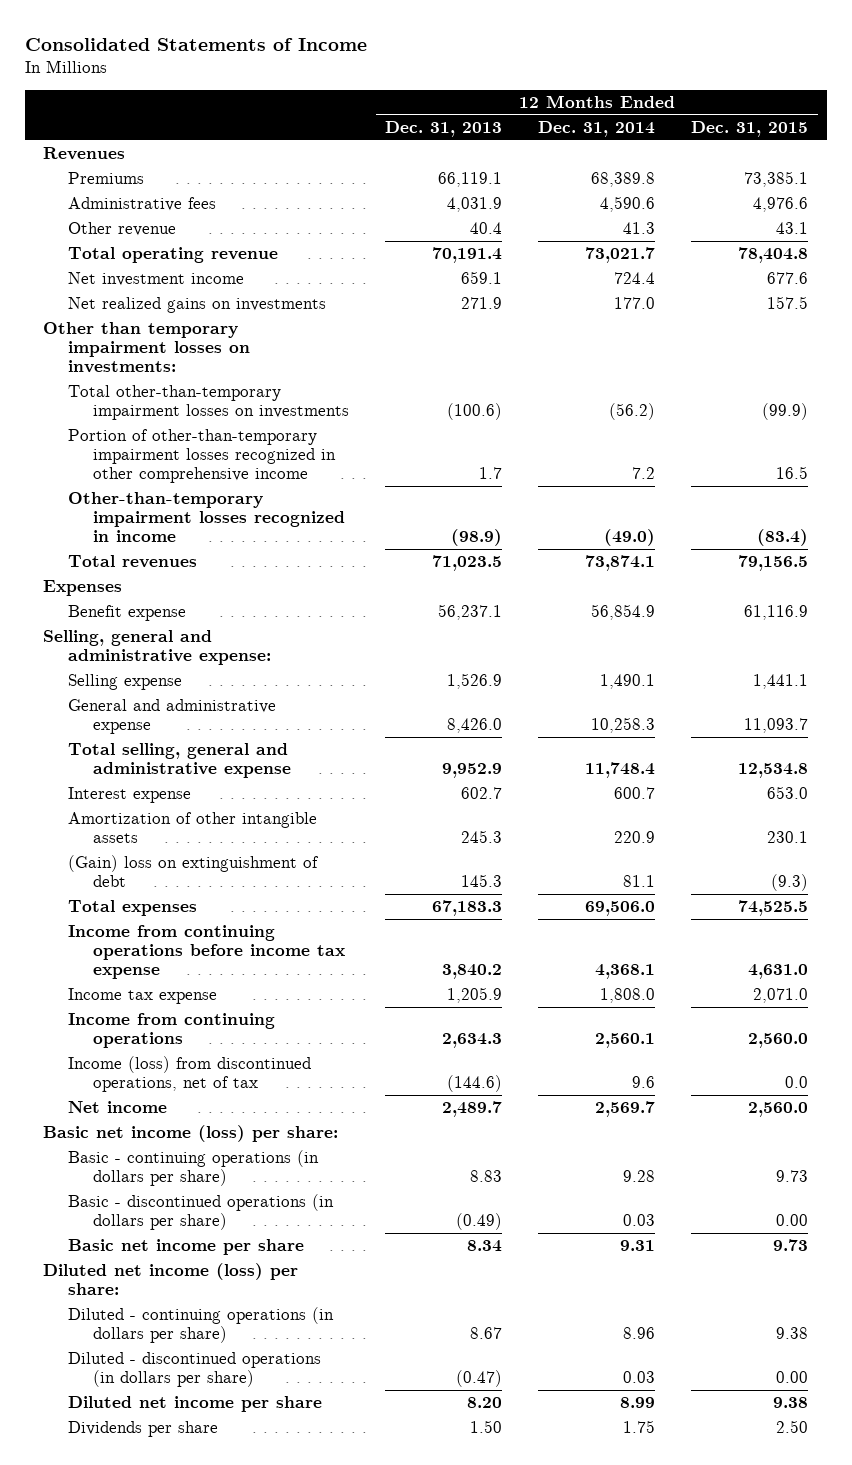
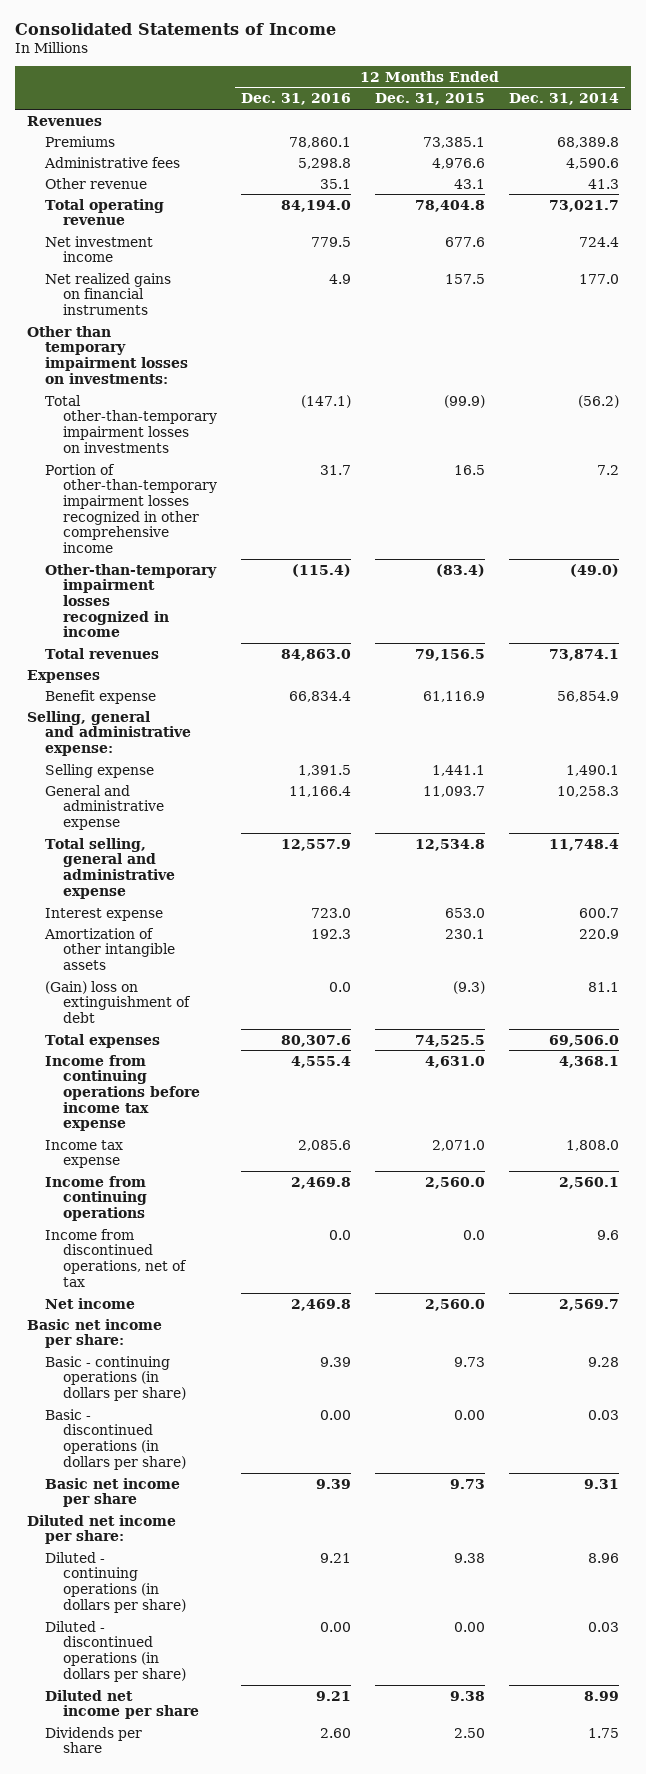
[385,120,503,137] Dec. 31, 2013 -> none
none -> [241,93,352,106] Dec. 31, 2016
[68,297,327,314] Net realized gains on investments -> [44,272,171,315] Net realized gains on financial instruments
[68,1056,312,1093] Income (loss) from discontinued operations, net of tax -> [44,1228,188,1287] Income from discontinued operations, net of tax
[43,1125,339,1143] Basic net income (loss) per share: -> [26,1318,162,1349] Basic net income per share:
[43,1263,299,1296] Diluted net income (loss) per share: -> [26,1514,176,1545] Diluted net income per share:

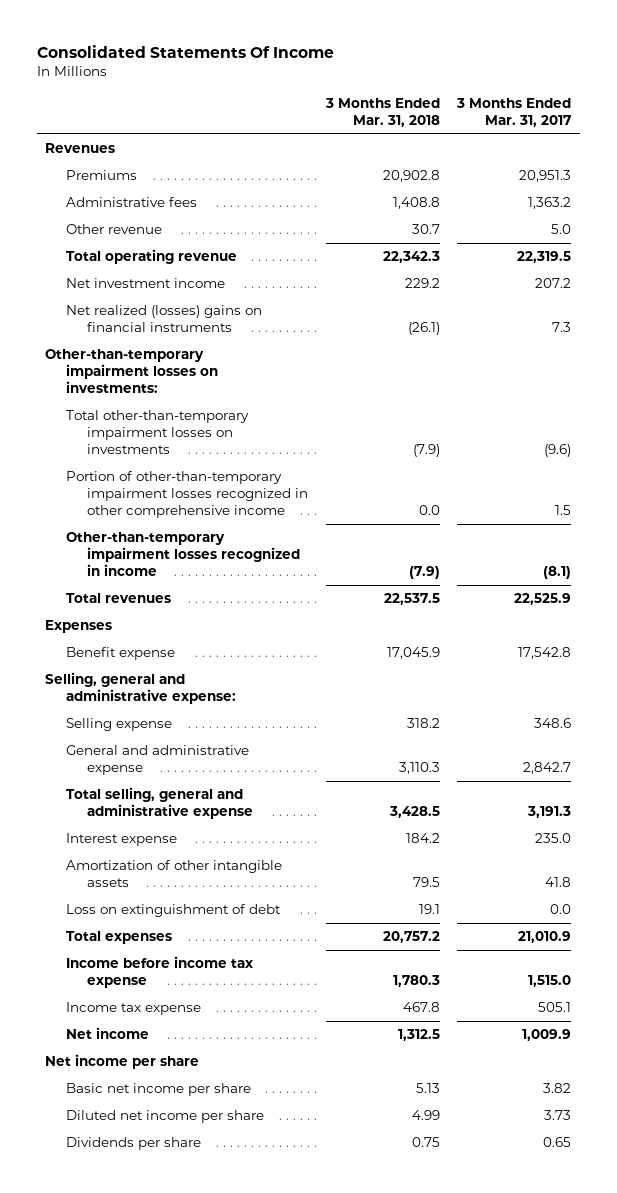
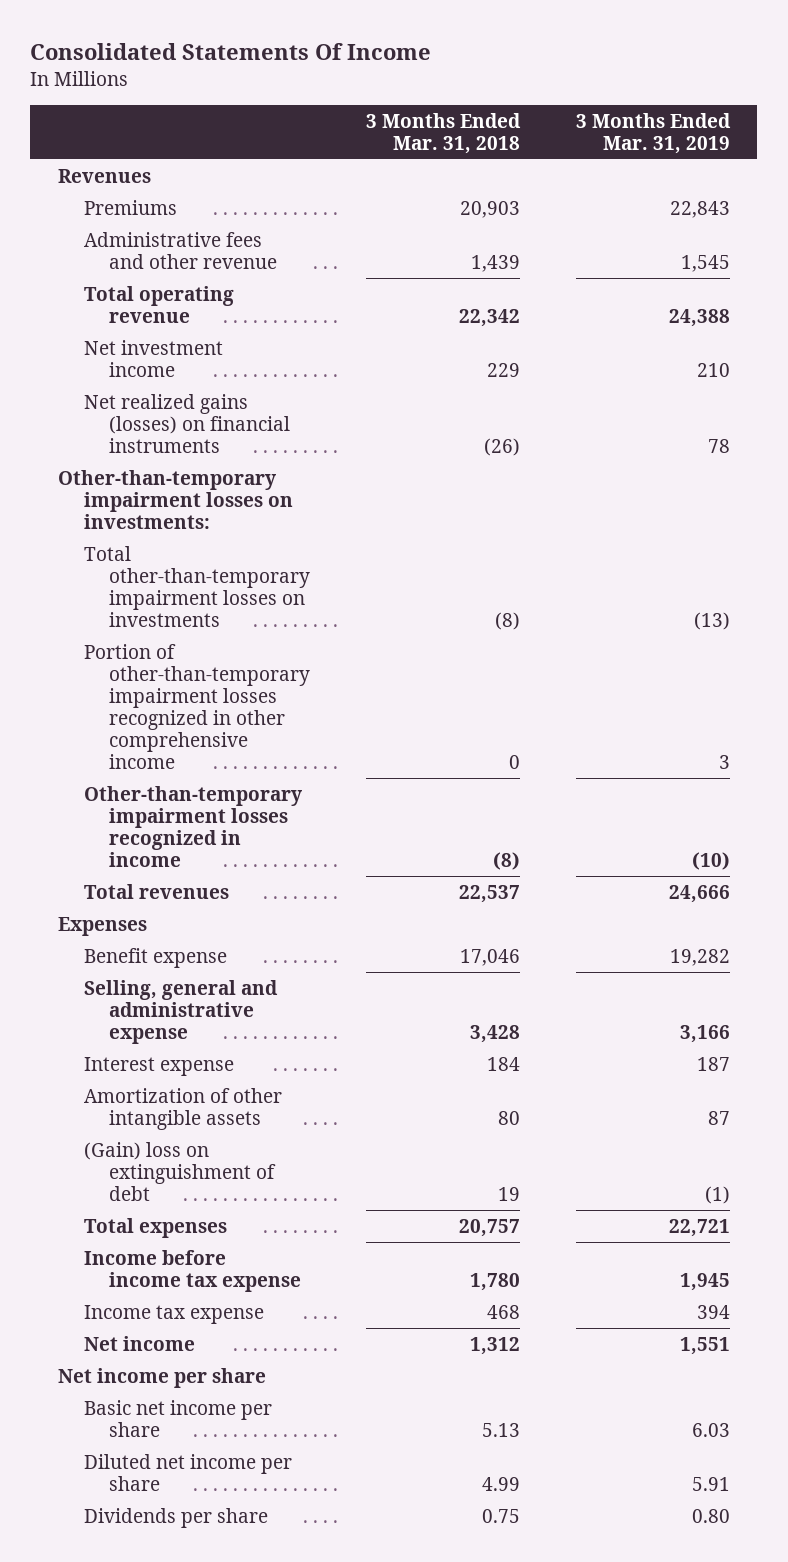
[456,97,572,127] 3 Months Ended Mar. 31, 2017 -> none
none -> [575,112,731,154] 3 Months Ended Mar. 31, 2019
[66,197,198,208] Administrative fees -> none
[382,170,440,183] 20,902.8 -> [459,200,520,218] 20,903
[66,224,163,235] Other revenue -> [83,231,278,269] Administrative fees and other revenue
[411,224,440,235] 30.7 -> [470,254,520,272] 1,439
[382,251,440,264] 22,342.3 -> [458,308,520,327] 22,342
[404,278,440,289] 229.2 -> [486,362,520,377] 229
[66,305,263,333] Net realized (losses) gains on financial instruments -> [83,393,291,454] Net realized gains (losses) on financial instruments
[407,322,440,336] (26.1) -> [483,438,520,457] (26)
[412,444,440,458] (7.9) -> [494,612,520,631] (8)
[418,505,440,516] 0.0 -> [508,755,520,770] 0
[408,566,440,580] (7.9) -> [492,852,520,871] (8)
[383,593,440,606] 22,537.5 -> [458,884,520,903] 22,537
[45,672,237,705] Selling, general and administrative expense: -> none
[66,718,173,732] Selling expense -> none
[66,745,250,776] General and administrative expense -> none
[386,647,440,660] 17,045.9 -> [459,948,520,966] 17,046
[66,787,253,820] Total selling, general and administrative expense -> [83,979,278,1045] Selling, general and administrative expense
[388,806,440,819] 3,428.5 -> [469,1025,520,1044] 3,428
[405,833,440,844] 184.2 -> [486,1056,520,1071] 184
[412,877,440,888] 79.5 -> [497,1110,520,1125] 80
[66,904,282,918] Loss on extinguishment of debt -> [83,1141,277,1202] (Gain) loss on extinguishment of debt
[418,904,440,915] 19.1 -> [497,1187,520,1202] 19
[382,931,440,944] 20,757.2 -> [458,1218,520,1237] 20,757
[392,975,440,988] 1,780.3 -> [469,1272,520,1291] 1,780
[402,1002,440,1013] 467.8 -> [486,1304,520,1319] 468
[397,1029,440,1042] 1,312.5 -> [469,1336,520,1355] 1,312

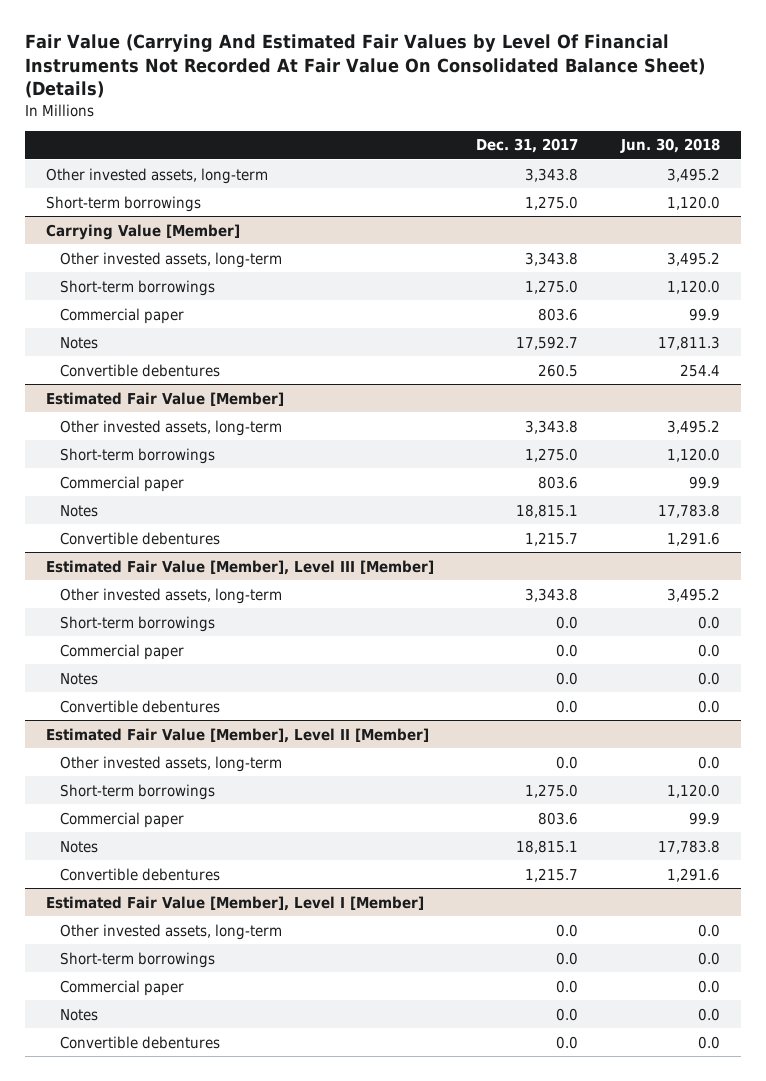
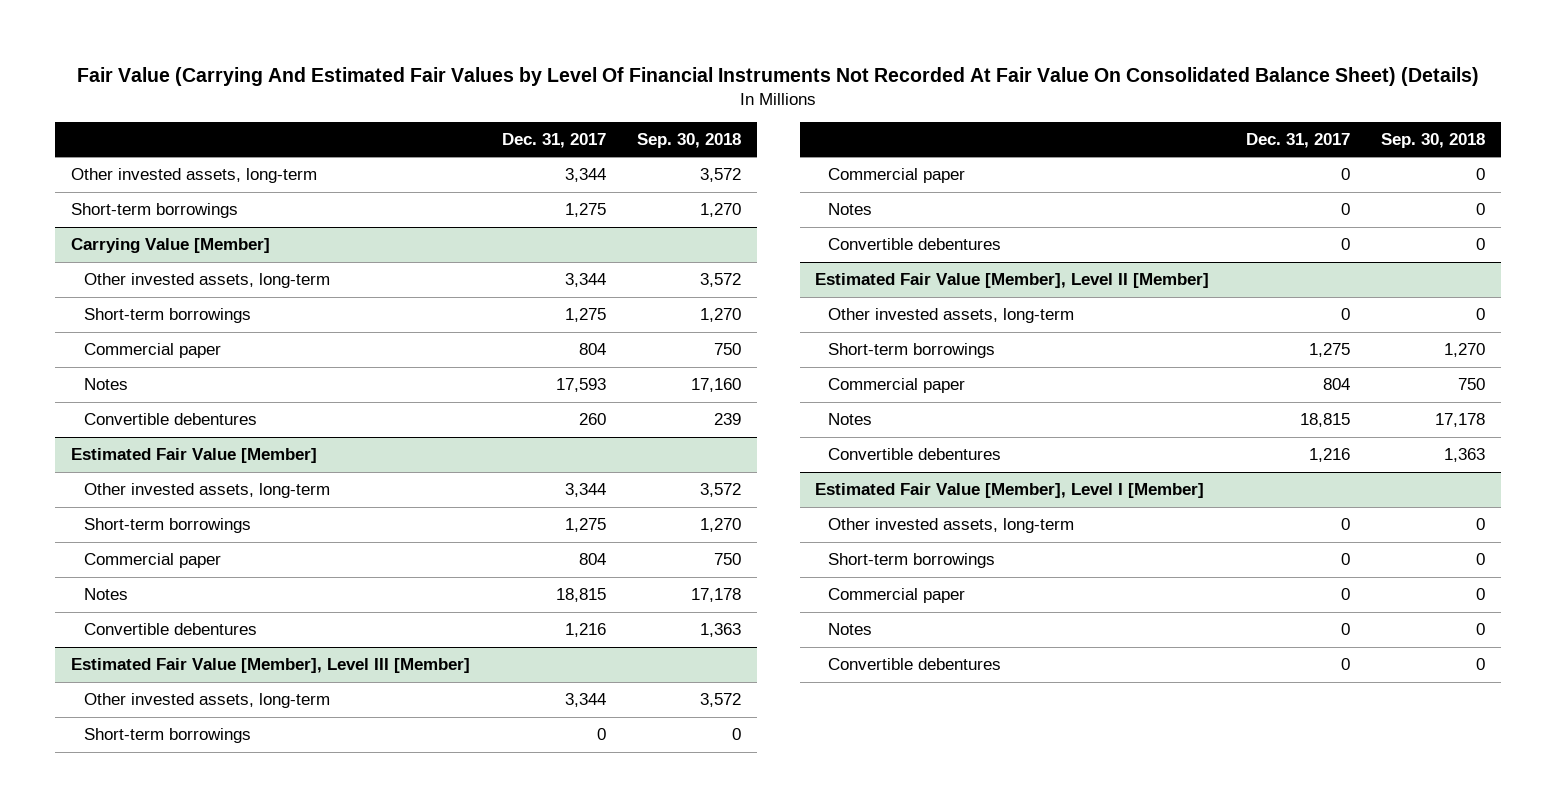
[619,138,720,154] Jun. 30, 2018 -> none
none -> [637,132,742,148] Sep. 30, 2018
[525,167,579,182] 3,343.8 -> [564,168,606,183] 3,344
[525,195,579,210] 1,275.0 -> [564,203,606,218] 1,275
[525,251,579,266] 3,343.8 -> [564,273,606,288] 3,344
[525,279,579,294] 1,275.0 -> [564,308,606,323] 1,275
[538,307,579,321] 803.6 -> [578,343,606,356] 804
[516,335,579,350] 17,592.7 -> [555,378,606,393] 17,593
[538,363,579,377] 260.5 -> [578,413,606,426] 260
[525,419,579,434] 3,343.8 -> [564,483,606,498] 3,344
[525,447,579,462] 1,275.0 -> [564,518,606,533] 1,275
[538,475,579,489] 803.6 -> [578,553,606,566] 804
[516,503,579,518] 18,815.1 -> [555,588,606,603] 18,815
[525,531,579,546] 1,215.7 -> [564,623,606,638] 1,216
[525,587,579,602] 3,343.8 -> [564,693,606,708] 3,344
[556,615,579,629] 0.0 -> [596,728,606,741] 0
[556,643,579,657] 0.0 -> [1340,168,1350,181] 0
[556,671,579,685] 0.0 -> [1340,203,1350,216] 0
[556,699,579,713] 0.0 -> [1340,238,1350,251] 0
[556,755,579,769] 0.0 -> [1340,308,1350,321] 0
[525,783,579,798] 1,275.0 -> [1308,343,1350,358] 1,275
[538,811,579,825] 803.6 -> [1322,378,1350,391] 804
[516,839,579,854] 18,815.1 -> [1299,413,1350,428] 18,815
[525,867,579,882] 1,215.7 -> [1308,448,1350,463] 1,216
[556,923,579,937] 0.0 -> [1340,518,1350,531] 0
[556,951,579,965] 0.0 -> [1340,553,1350,566] 0
[556,979,579,993] 0.0 -> [1340,588,1350,601] 0
[556,1007,579,1021] 0.0 -> [1340,623,1350,636] 0
[556,1035,579,1049] 0.0 -> [1340,658,1350,671] 0

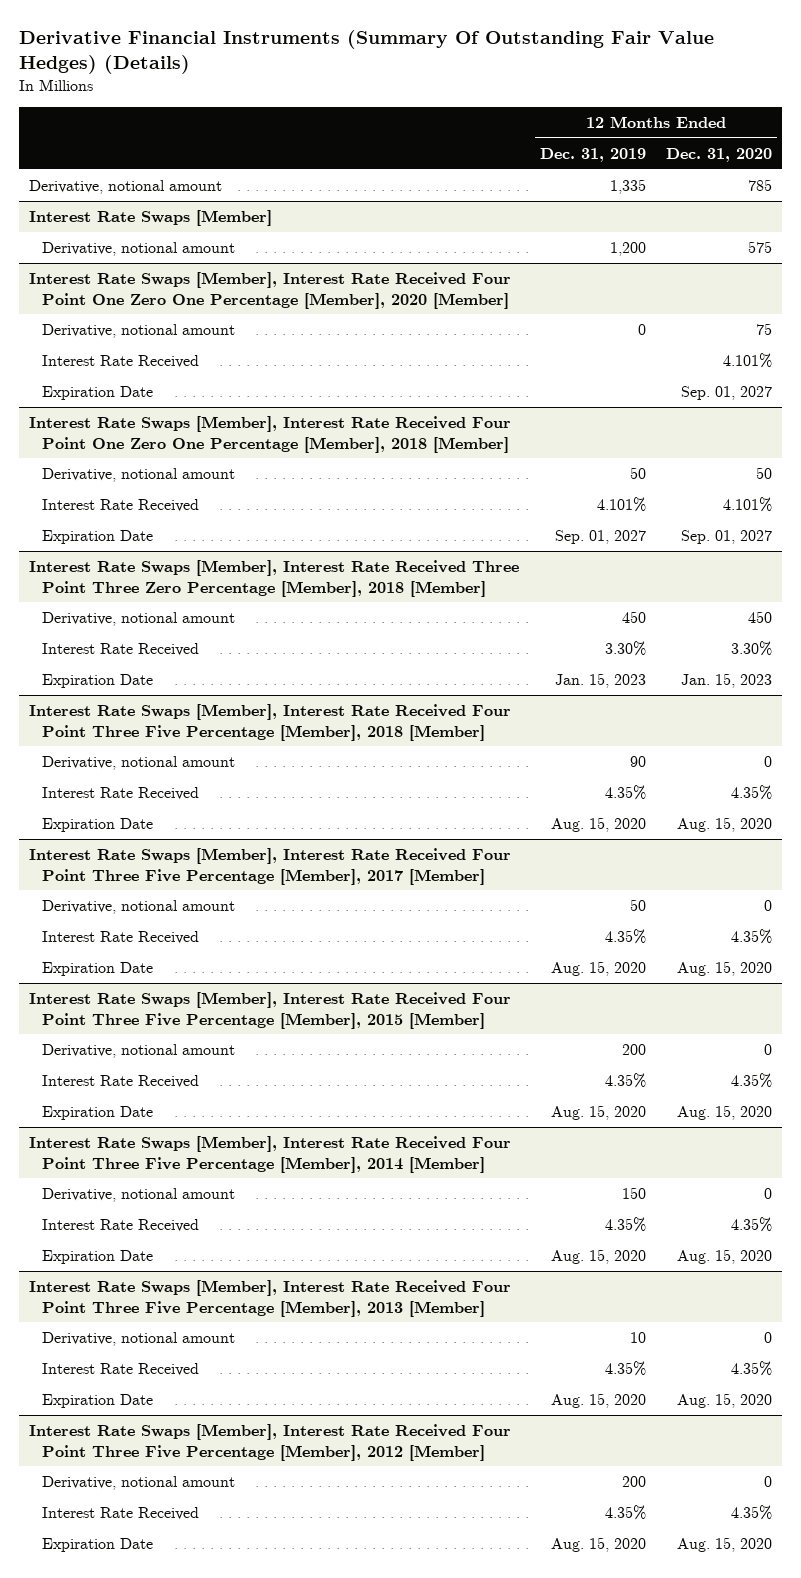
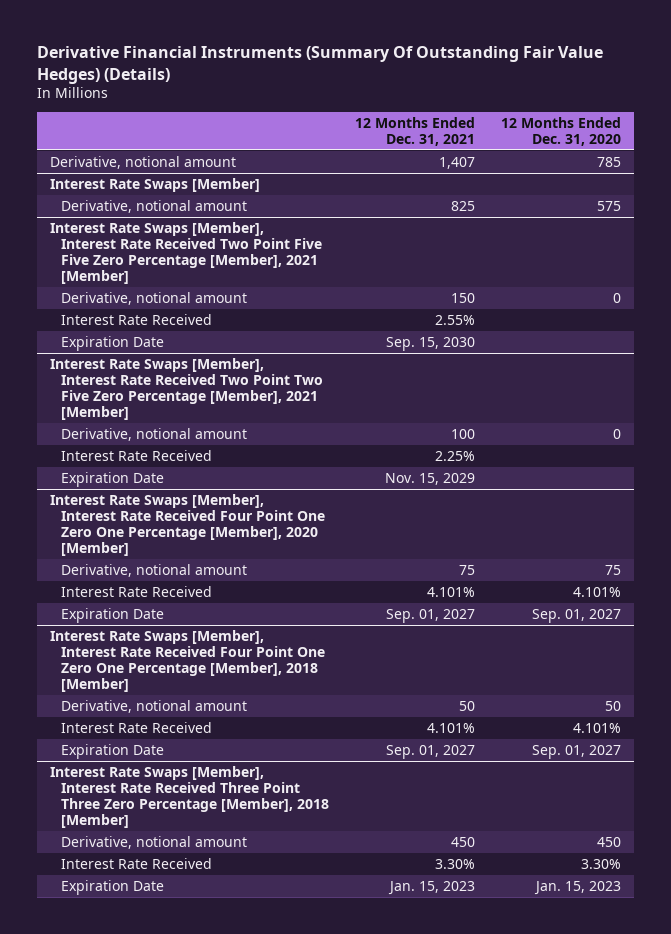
[539,147,646,162] Dec. 31, 2019 -> none
none -> [355,116,476,146] 12 Months Ended Dec. 31, 2021
none -> [49,221,323,284] Interest Rate Swaps [Member], Interest Rate Received Two Point Five Five Zero Percentage [Member], 2021 [Member]
none -> [61,291,248,305] Derivative, notional amount
none -> [61,313,213,325] Interest Rate Received
none -> [61,335,165,351] Expiration Date
none -> [49,357,324,420] Interest Rate Swaps [Member], Interest Rate Received Two Point Two Five Zero Percentage [Member], 2021 [Member]
none -> [61,427,248,441] Derivative, notional amount
none -> [61,449,213,461] Interest Rate Received
none -> [61,471,165,487] Expiration Date
[29,703,512,741] Interest Rate Swaps [Member], Interest Rate Received Four Point Three Five Percentage [Member], 2018 [Member] -> none
[42,755,236,770] Derivative, notional amount -> none
[42,786,200,800] Interest Rate Received -> none
[42,817,154,832] Expiration Date -> none
[29,847,512,885] Interest Rate Swaps [Member], Interest Rate Received Four Point Three Five Percentage [Member], 2017 [Member] -> none
[42,899,236,914] Derivative, notional amount -> none
[42,930,200,944] Interest Rate Received -> none
[42,961,154,976] Expiration Date -> none
[29,991,512,1029] Interest Rate Swaps [Member], Interest Rate Received Four Point Three Five Percentage [Member], 2015 [Member] -> none
[42,1043,236,1058] Derivative, notional amount -> none
[42,1074,200,1088] Interest Rate Received -> none
[42,1105,154,1120] Expiration Date -> none
[29,1135,512,1173] Interest Rate Swaps [Member], Interest Rate Received Four Point Three Five Percentage [Member], 2014 [Member] -> none
[42,1187,236,1202] Derivative, notional amount -> none
[42,1218,200,1232] Interest Rate Received -> none
[42,1249,154,1264] Expiration Date -> none
[29,1279,512,1317] Interest Rate Swaps [Member], Interest Rate Received Four Point Three Five Percentage [Member], 2013 [Member] -> none
[42,1331,236,1346] Derivative, notional amount -> none
[42,1362,200,1376] Interest Rate Received -> none
[42,1393,154,1408] Expiration Date -> none
[29,1423,512,1461] Interest Rate Swaps [Member], Interest Rate Received Four Point Three Five Percentage [Member], 2012 [Member] -> none
[42,1475,236,1490] Derivative, notional amount -> none
[42,1506,200,1520] Interest Rate Received -> none
[42,1537,154,1552] Expiration Date -> none

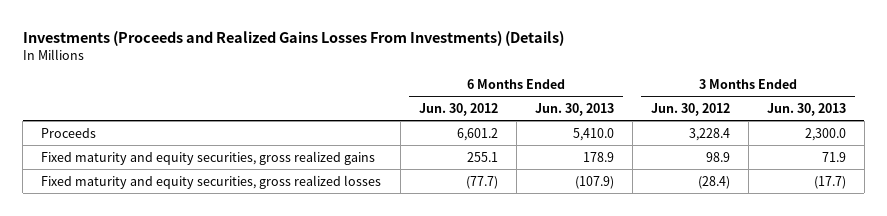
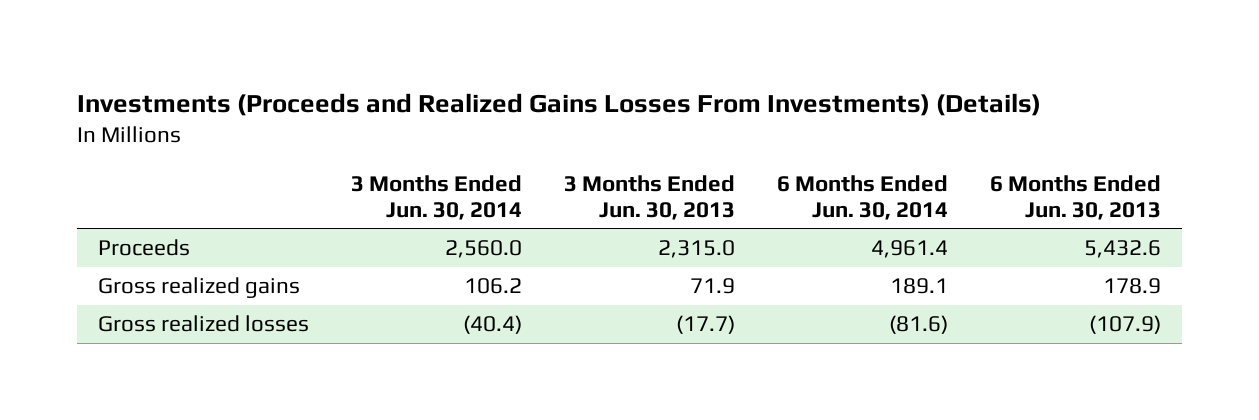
[418,102,498,116] Jun. 30, 2012 -> none
[650,102,730,116] Jun. 30, 2012 -> none
none -> [351,174,523,220] 3 Months Ended Jun. 30, 2014
none -> [777,174,949,220] 6 Months Ended Jun. 30, 2014
[572,127,614,141] 5,410.0 -> [1084,240,1162,259] 5,432.6
[804,127,846,141] 2,300.0 -> [658,240,736,259] 2,315.0
[41,150,376,165] Fixed maturity and equity securities, gross realized gains -> [98,277,301,299] Gross realized gains
[41,174,382,189] Fixed maturity and equity securities, gross realized losses -> [98,315,310,333] Gross realized losses

